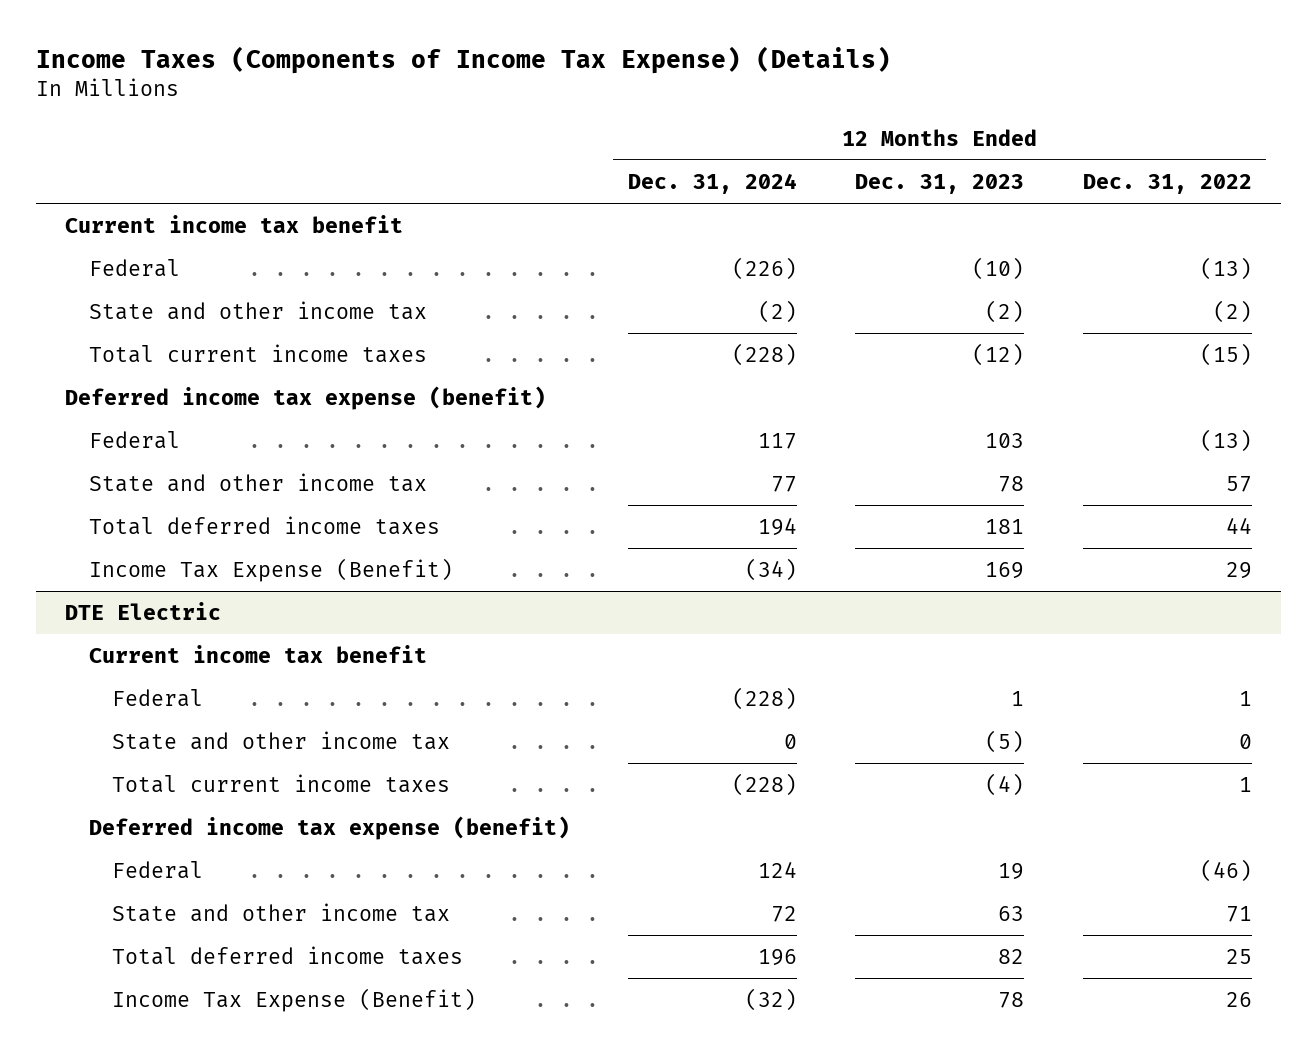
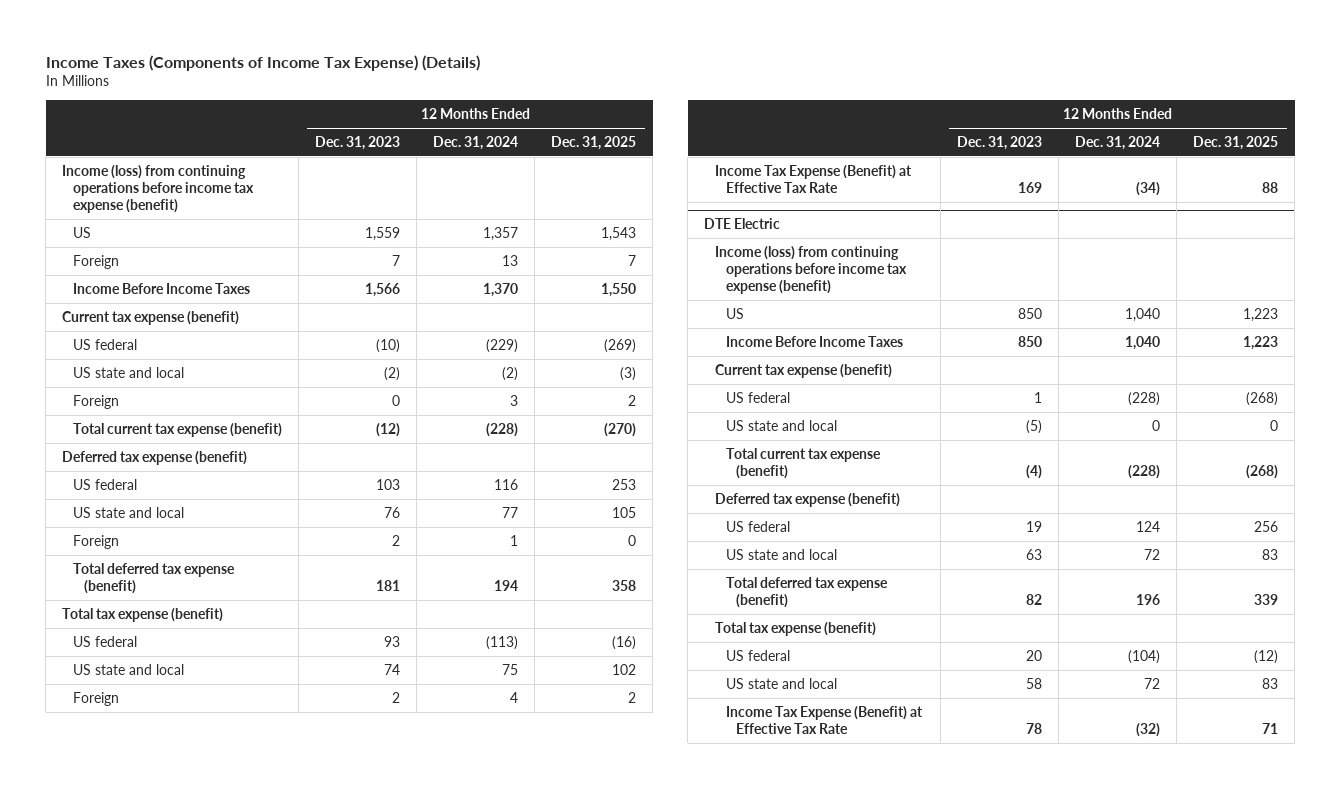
[1082,173,1252,194] Dec. 31, 2022 -> none
none -> [551,135,637,150] Dec. 31, 2025
none -> [62,164,255,213] Income (loss) from continuing operations before income tax expense (benefit)
none -> [73,226,92,238] US
none -> [73,254,120,269] Foreign
none -> [73,282,251,294] Income Before Income Taxes
[64,214,403,233] Current income tax benefit -> [62,310,240,325] Current tax expense (benefit)
[88,258,180,277] Federal -> [73,338,138,350] US federal
[731,256,797,280] (226) -> [486,338,519,353] (229)
[88,300,427,320] State and other income tax -> [73,366,185,378] US state and local
none -> [73,394,120,409] Foreign
[88,343,427,363] Total current income taxes -> [73,422,283,437] Total current tax expense (benefit)
[64,385,546,410] Deferred income tax expense (benefit) -> [62,450,248,465] Deferred tax expense (benefit)
[88,430,180,449] Federal -> [73,478,138,490] US federal
[757,432,797,449] 117 -> [494,478,519,490] 116
[88,472,427,492] State and other income tax -> [73,506,185,518] US state and local
[998,475,1025,492] 78 -> [384,506,401,518] 76
none -> [73,534,120,549] Foreign
[88,515,440,535] Total deferred income taxes -> [73,562,236,594] Total deferred tax expense (benefit)
none -> [62,607,224,622] Total tax expense (benefit)
none -> [73,635,138,647] US federal
none -> [73,663,185,675] US state and local
none -> [73,691,120,706] Foreign
[88,557,453,582] Income Tax Expense (Benefit) -> [715,164,913,193] Income Tax Expense (Benefit) at Effective Tax Rate
none -> [715,245,907,294] Income (loss) from continuing operations before income tax expense (benefit)
none -> [725,307,744,319] US
none -> [725,335,903,347] Income Before Income Taxes
[88,644,427,663] Current income tax benefit -> [715,363,893,378] Current tax expense (benefit)
[112,688,204,707] Federal -> [725,391,790,403] US federal
[112,730,451,750] State and other income tax -> [725,419,837,431] US state and local
[112,773,451,793] Total current income taxes -> [725,447,881,479] Total current tax expense (benefit)
[88,815,570,840] Deferred income tax expense (benefit) -> [715,492,901,507] Deferred tax expense (benefit)
[112,860,204,879] Federal -> [725,520,790,532] US federal
[112,902,451,922] State and other income tax -> [725,548,837,560] US state and local
[112,945,464,965] Total deferred income taxes -> [725,576,888,608] Total deferred tax expense (benefit)
none -> [715,621,877,636] Total tax expense (benefit)
none -> [725,649,790,661] US federal
none -> [725,677,837,689] US state and local
[112,987,477,1012] Income Tax Expense (Benefit) -> [725,705,923,734] Income Tax Expense (Benefit) at Effective Tax Rate

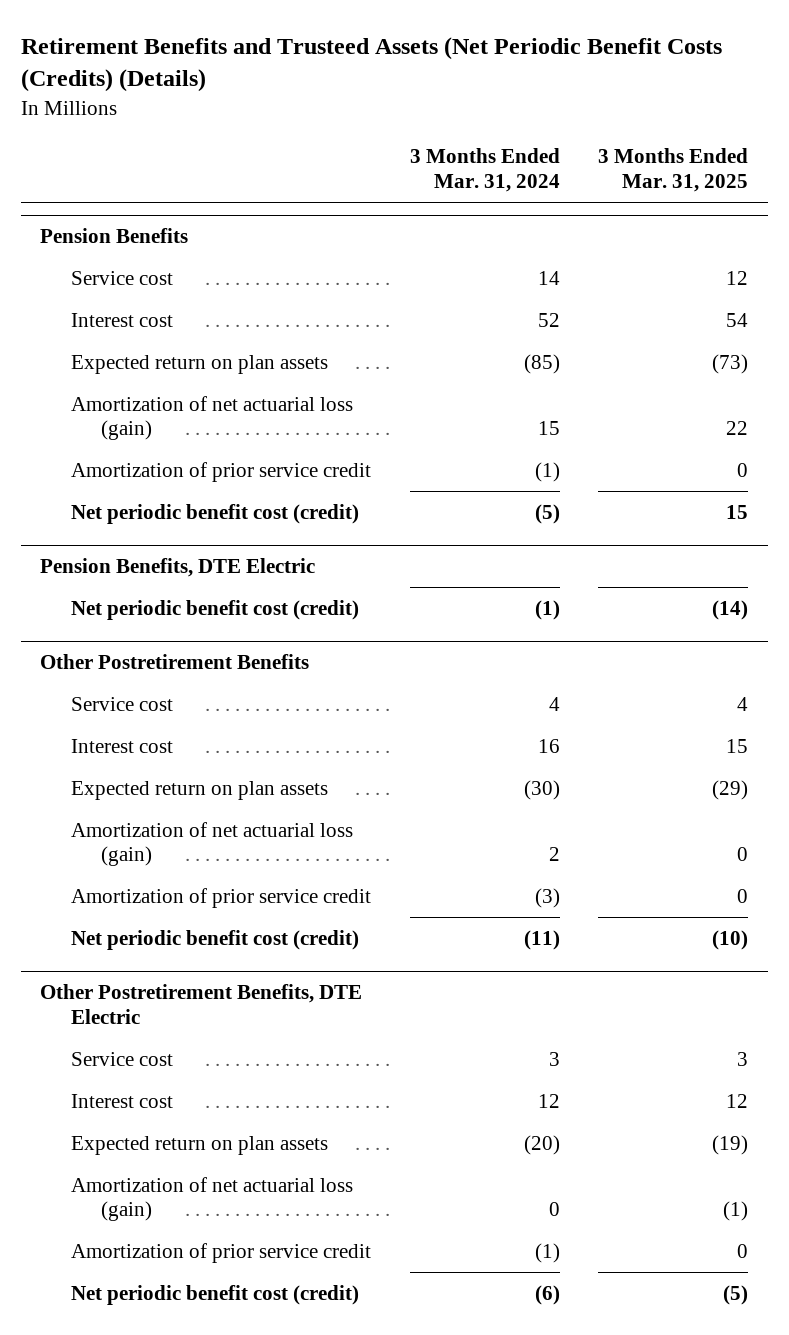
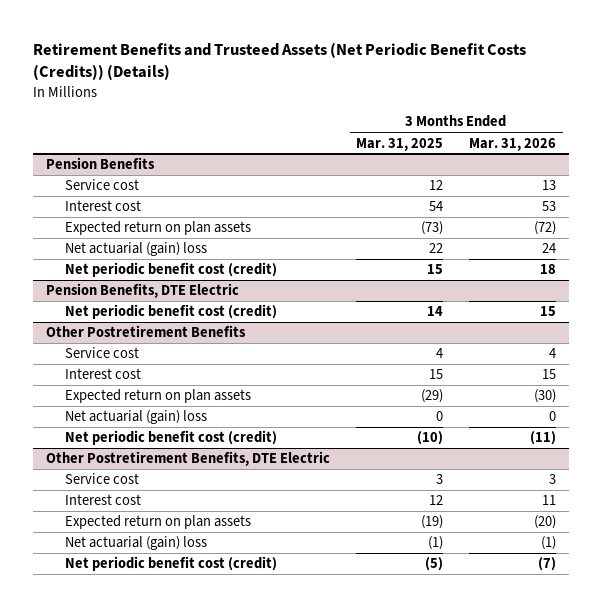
[20,36,722,93] Retirement Benefits and Trusteed Assets (Net Periodic Benefit Costs (Credits) (Details) -> [33,42,527,81] Retirement Benefits and Trusteed Assets (Net Periodic Benefit Costs (Credits)) (Details)
[409,148,560,193] 3 Months Ended Mar. 31, 2024 -> none
none -> [469,137,557,151] Mar. 31, 2026
[70,461,371,482] Amortization of prior service credit -> none
[70,395,353,441] Amortization of net actuarial loss (gain) -> [64,242,207,257] Net actuarial (gain) loss
[712,599,749,620] (14) -> [427,306,444,317] 14
[70,887,371,908] Amortization of prior service credit -> none
[70,821,353,867] Amortization of net actuarial loss (gain) -> [64,410,207,425] Net actuarial (gain) loss
[70,1242,371,1263] Amortization of prior service credit -> none
[70,1176,353,1222] Amortization of net actuarial loss (gain) -> [64,536,207,551] Net actuarial (gain) loss

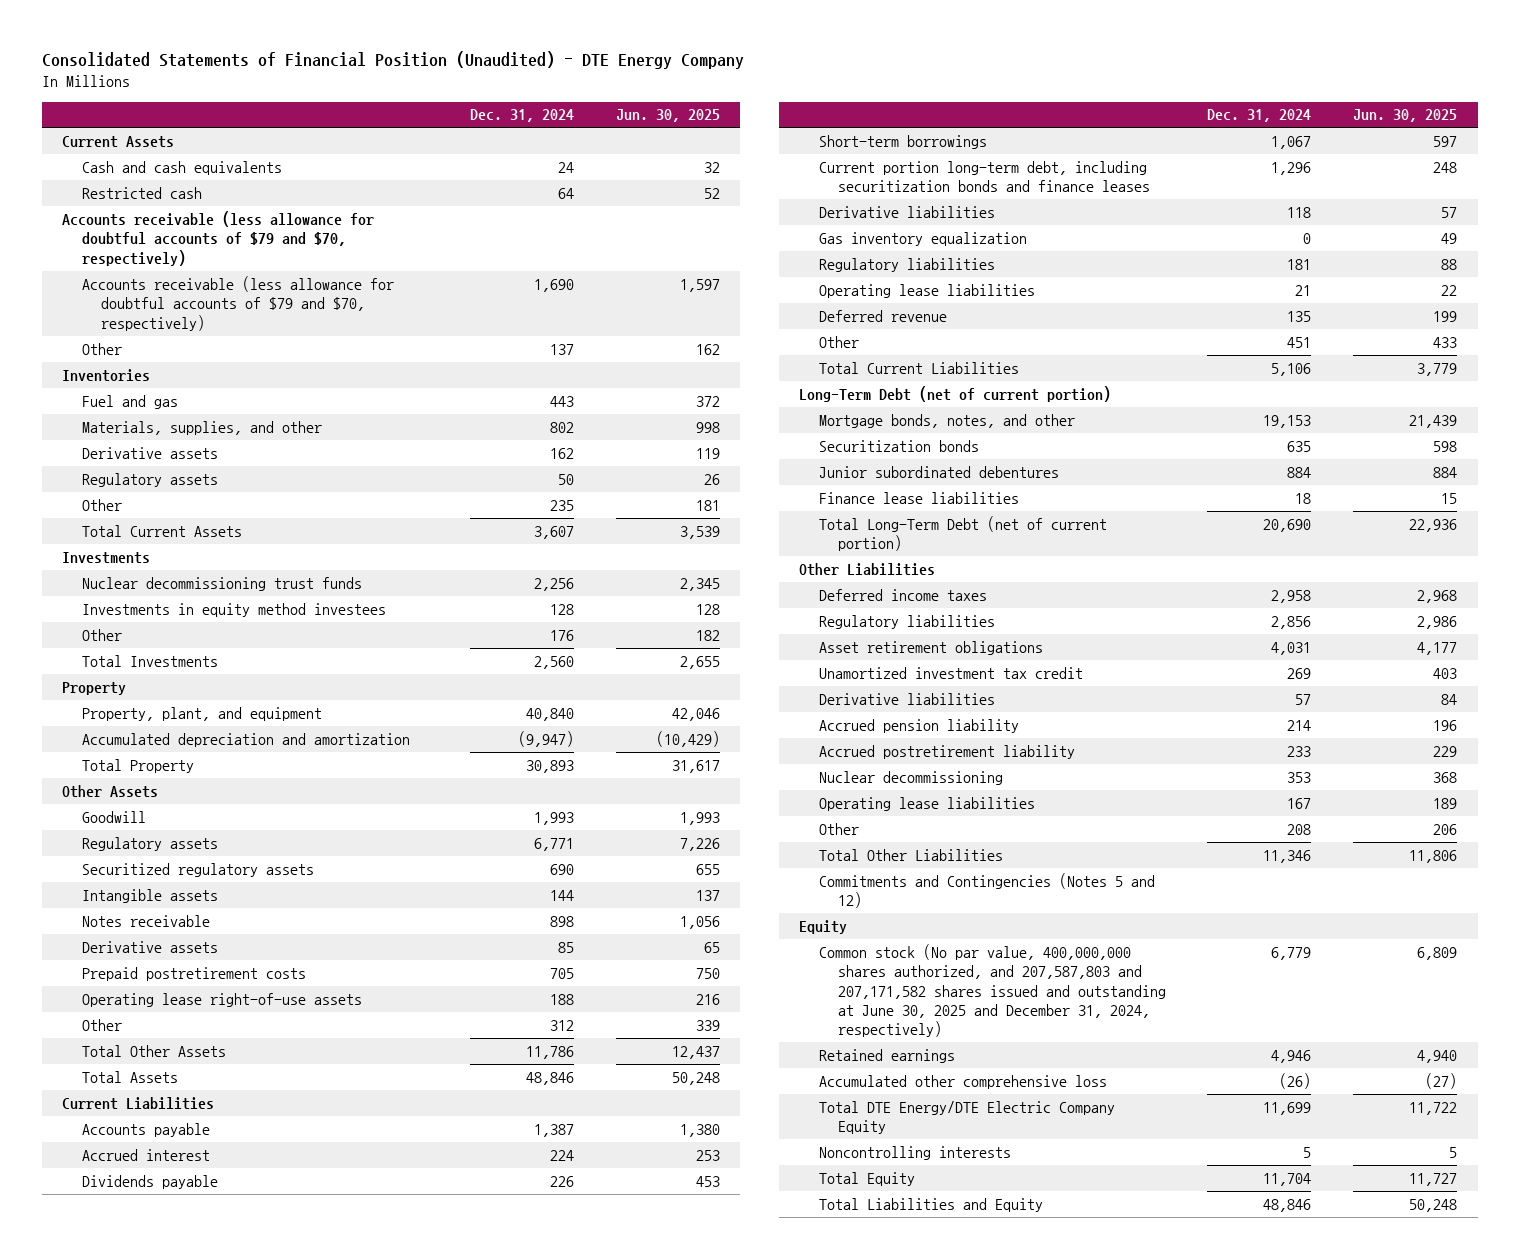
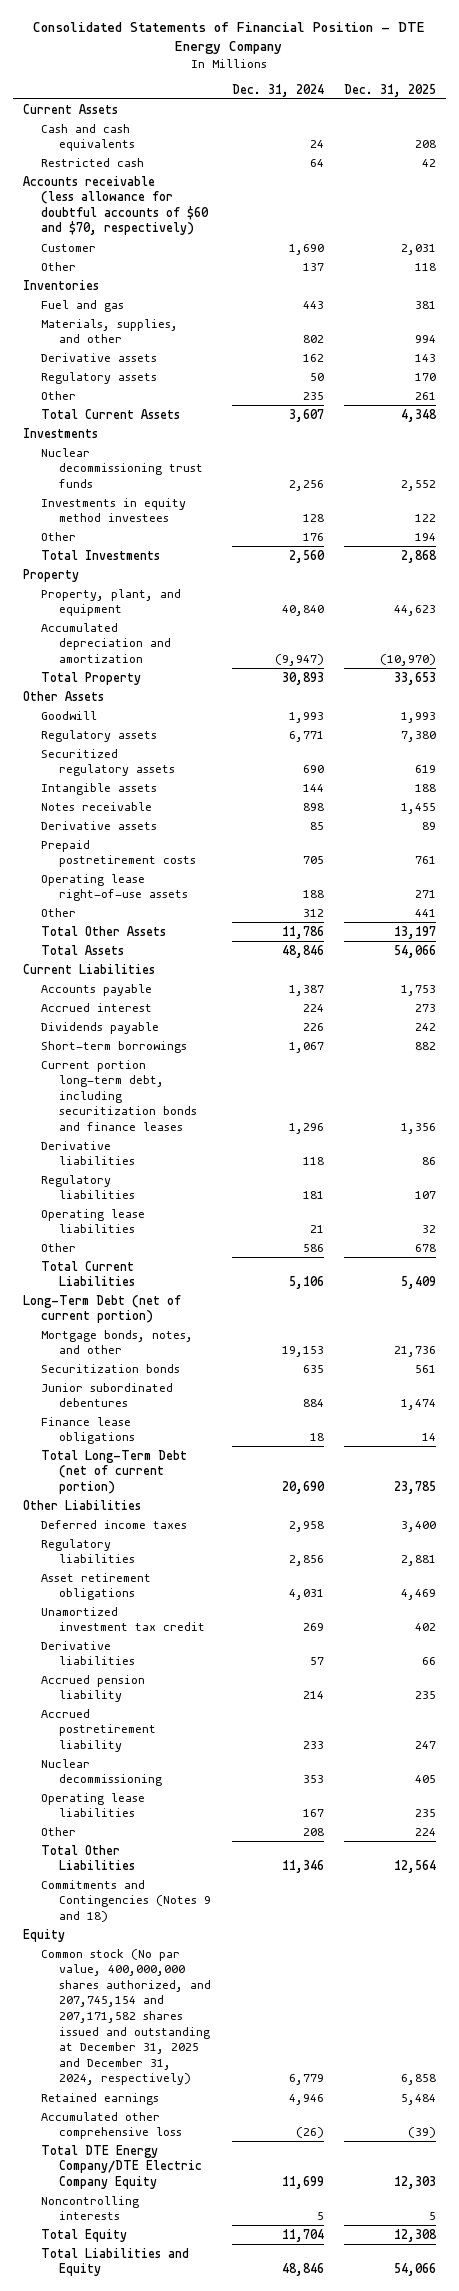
[41,51,744,70] Consolidated Statements of Financial Position (Unaudited) - DTE Energy Company -> [33,22,426,55] Consolidated Statements of Financial Position - DTE Energy Company
[615,109,720,123] Jun. 30, 2025 -> none
none -> [343,83,436,97] Dec. 31, 2025
[62,210,375,266] Accounts receivable (less allowance for doubtful accounts of $79 and $70, respectively) -> [22,175,210,236] Accounts receivable (less allowance for doubtful accounts of $60 and $70, respectively)
[81,275,394,331] Accounts receivable (less allowance for doubtful accounts of $79 and $70, respectively) -> [41,243,97,252] Customer
[818,231,1027,246] Gas inventory equalization -> none
[818,309,947,322] Deferred revenue -> none
[1287,336,1312,348] 451 -> [302,1243,324,1252] 586
[818,491,1019,504] Finance lease liabilities -> [41,1416,136,1445] Finance lease obligations
[818,872,1155,909] Commitments and Contingencies (Notes 5 and 12) -> [41,1879,212,1922] Commitments and Contingencies (Notes 9 and 18)
[818,943,1166,1038] Common stock (No par value, 400,000,000 shares authorized, and 207,587,803 and 207,171,582 shares issued and outstanding at June 30, 2025 and December 31, 2024, respectively) -> [41,1948,212,2086] Common stock (No par value, 400,000,000 shares authorized, and 207,745,154 and 207,171,582 shares issued and outstanding at December 31, 2025 and December 31, 2024, respectively)
[818,1100,1115,1135] Total DTE Energy/DTE Electric Company Equity -> [41,2144,203,2189] Total DTE Energy Company/DTE Electric Company Equity

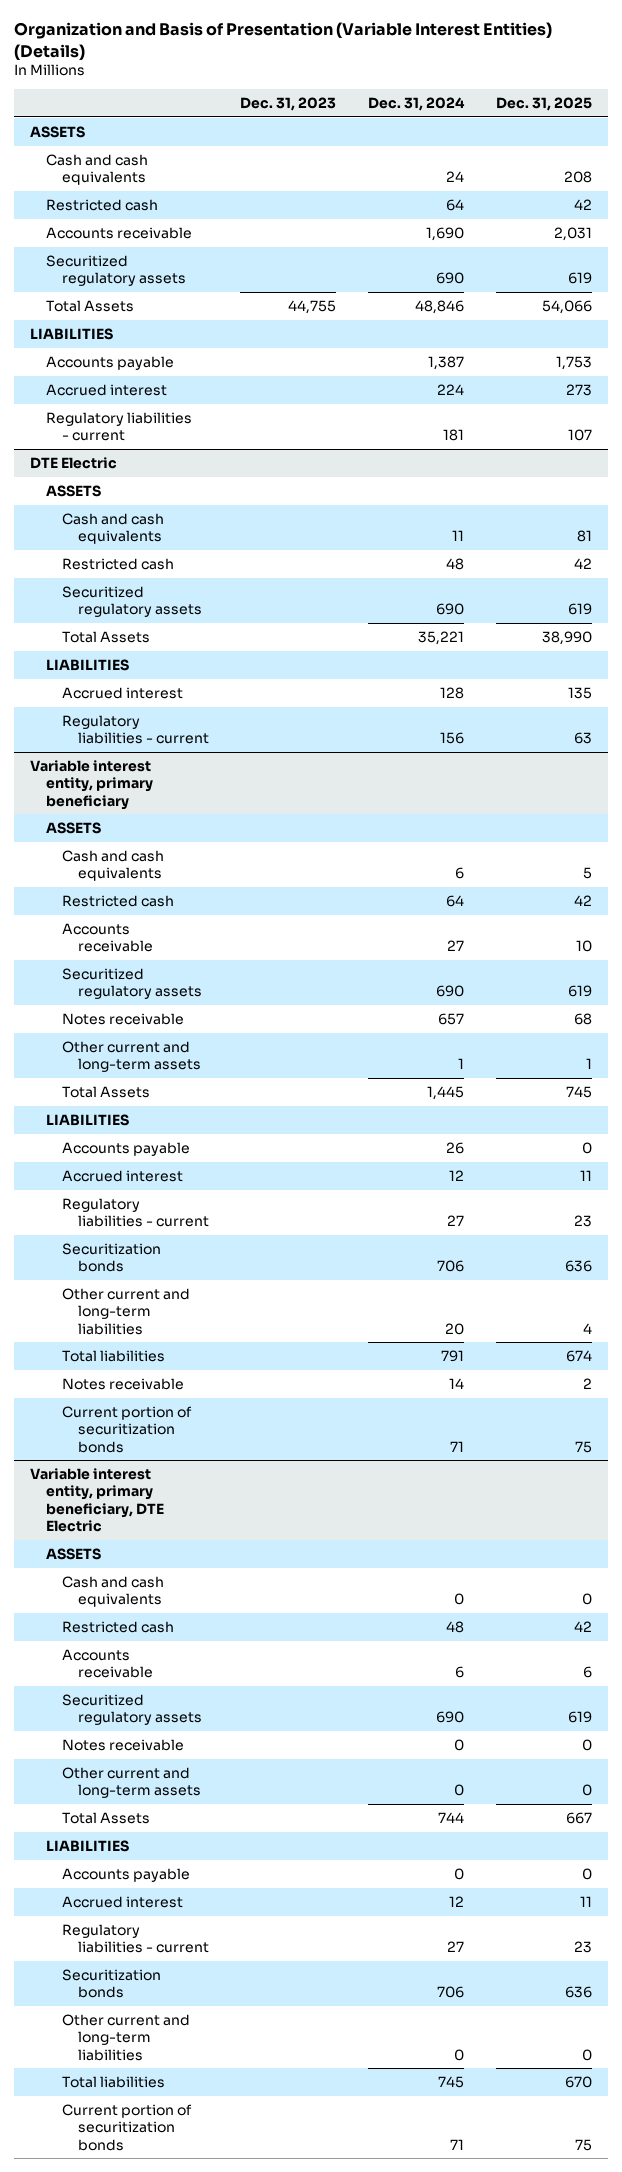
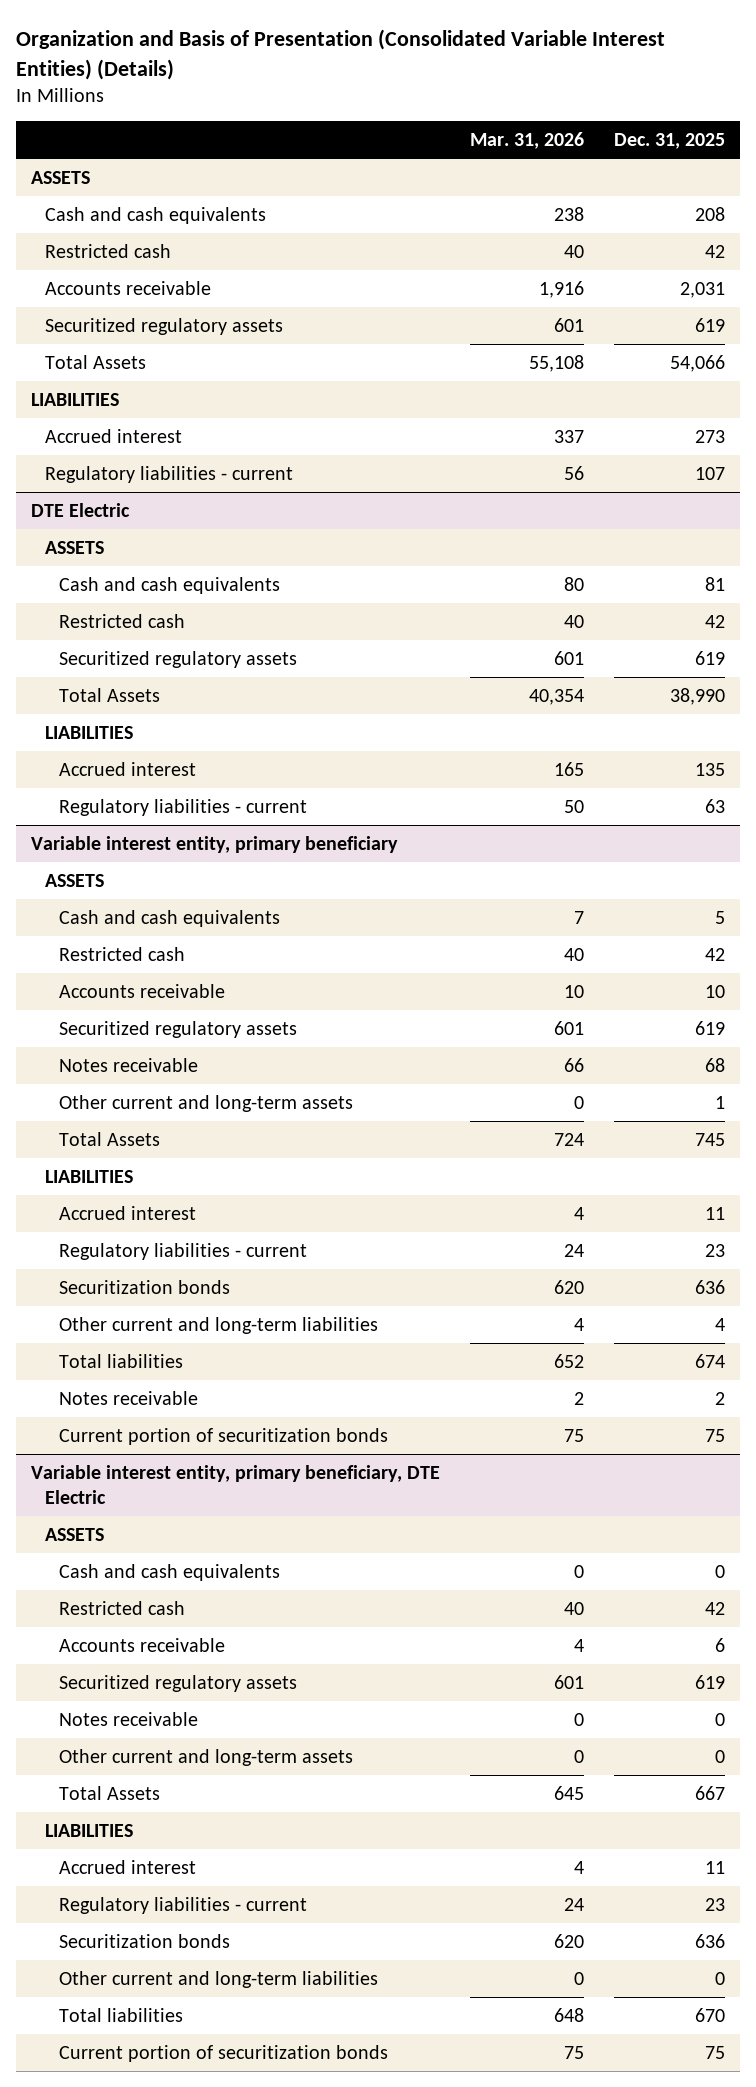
[13,22,552,60] Organization and Basis of Presentation (Variable Interest Entities) (Details) -> [15,28,665,80] Organization and Basis of Presentation (Consolidated Variable Interest Entities) (Details)
[240,97,337,112] Dec. 31, 2023 -> none
[367,97,465,112] Dec. 31, 2024 -> none
none -> [469,131,584,149] Mar. 31, 2026
[45,355,174,370] Accounts payable -> none
[61,1141,190,1156] Accounts payable -> none
[61,1867,190,1882] Accounts payable -> none

